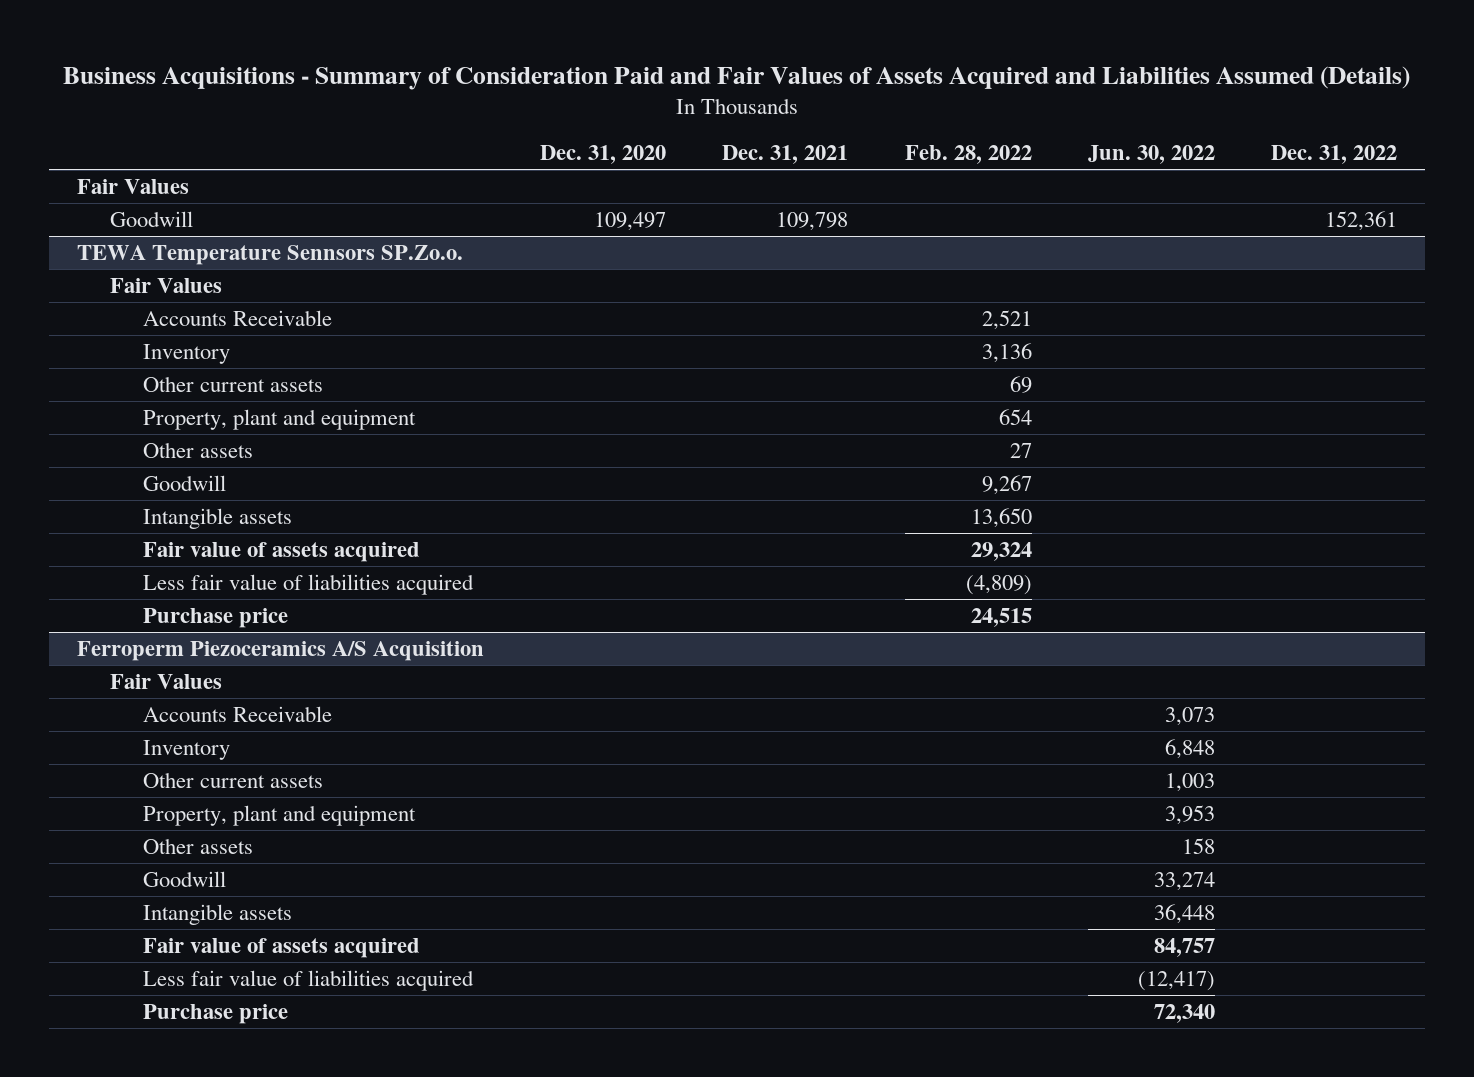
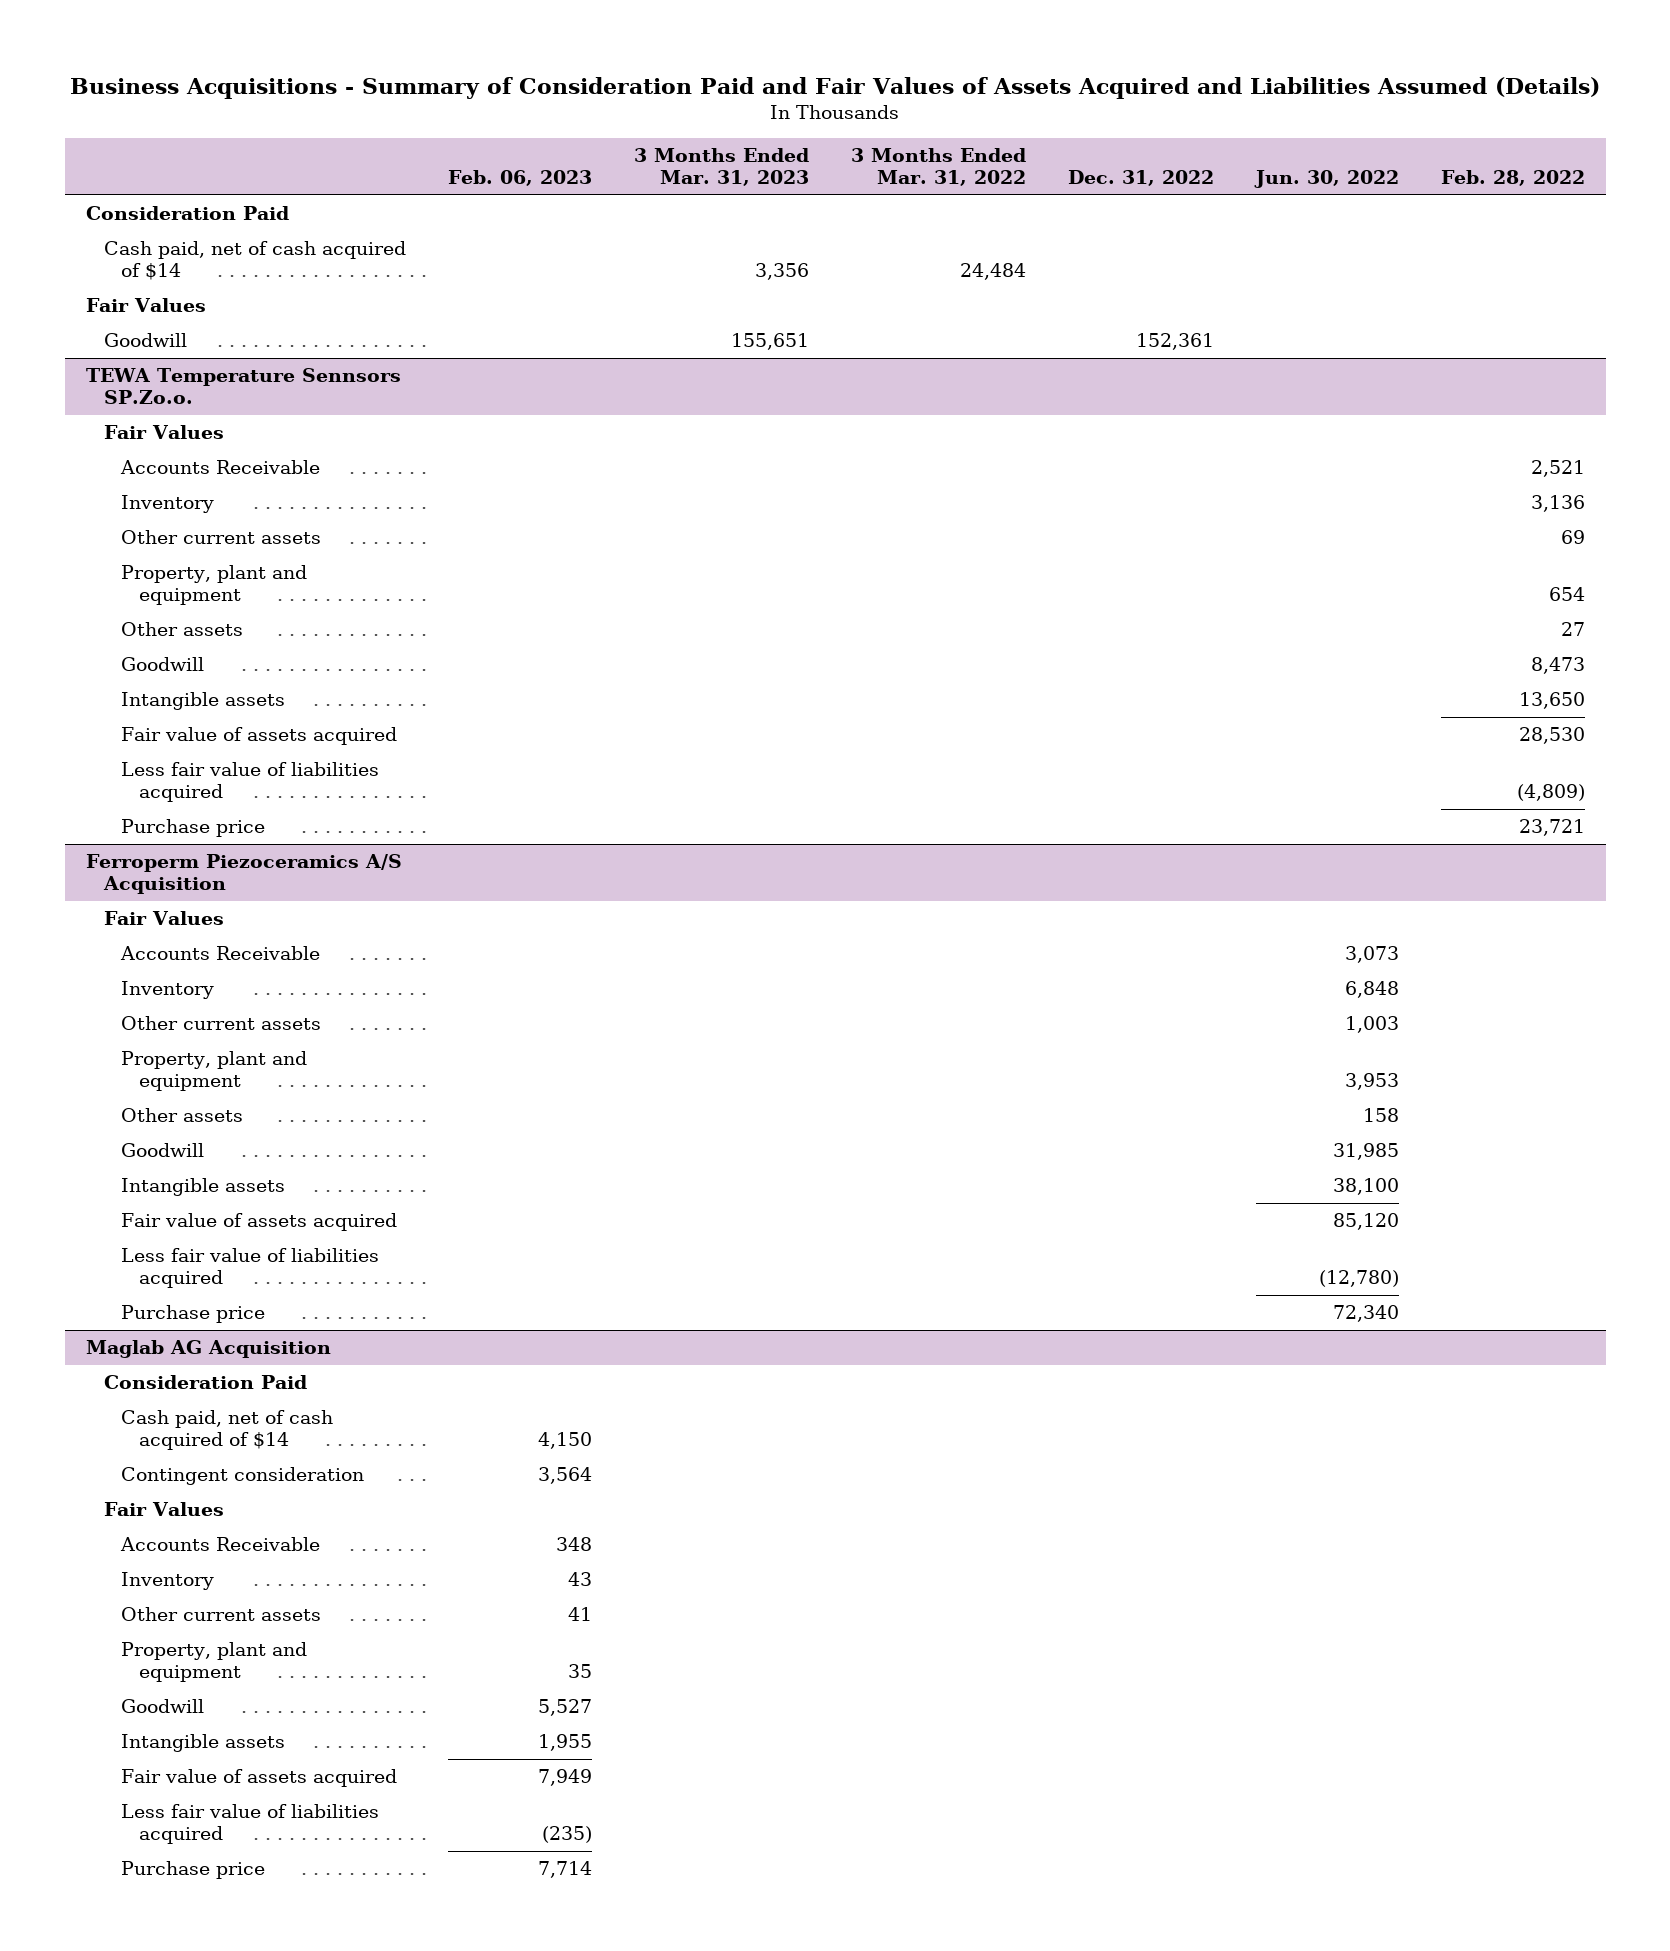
[540,145,667,165] Dec. 31, 2020 -> none
[722,145,849,165] Dec. 31, 2021 -> none
none -> [447,170,592,187] Feb. 06, 2023
none -> [633,147,809,187] 3 Months Ended Mar. 31, 2023
none -> [850,147,1026,187] 3 Months Ended Mar. 31, 2022
none -> [85,206,289,221] Consideration Paid
none -> [103,241,406,281] Cash paid, net of cash acquired of $14
[981,474,1032,495] 9,267 -> [1530,657,1585,675] 8,473
[970,541,1032,561] 29,324 -> [1518,727,1585,745] 28,530
[970,607,1032,627] 24,515 -> [1518,819,1585,837] 23,721
[1153,871,1215,891] 33,274 -> [1332,1143,1399,1161] 31,985
[1153,903,1215,924] 36,448 -> [1332,1178,1399,1196] 38,100
[1153,937,1215,957] 84,757 -> [1332,1213,1399,1231] 85,120
[1137,970,1215,991] (12,417) -> [1318,1270,1399,1288] (12,780)
none -> [85,1340,331,1359] Maglab AG Acquisition
none -> [103,1375,307,1390] Consideration Paid
none -> [121,1410,334,1451] Cash paid, net of cash acquired of $14
none -> [121,1467,365,1486] Contingent consideration
none -> [103,1502,224,1517] Fair Values
none -> [120,1537,321,1552] Accounts Receivable
none -> [121,1572,215,1591] Inventory
none -> [121,1607,322,1622] Other current assets
none -> [121,1642,308,1683] Property, plant and equipment
none -> [121,1699,205,1714] Goodwill
none -> [121,1734,286,1753] Intangible assets
none -> [121,1769,398,1788] Fair value of assets acquired
none -> [121,1804,380,1845] Less fair value of liabilities acquired
none -> [121,1861,266,1880] Purchase price

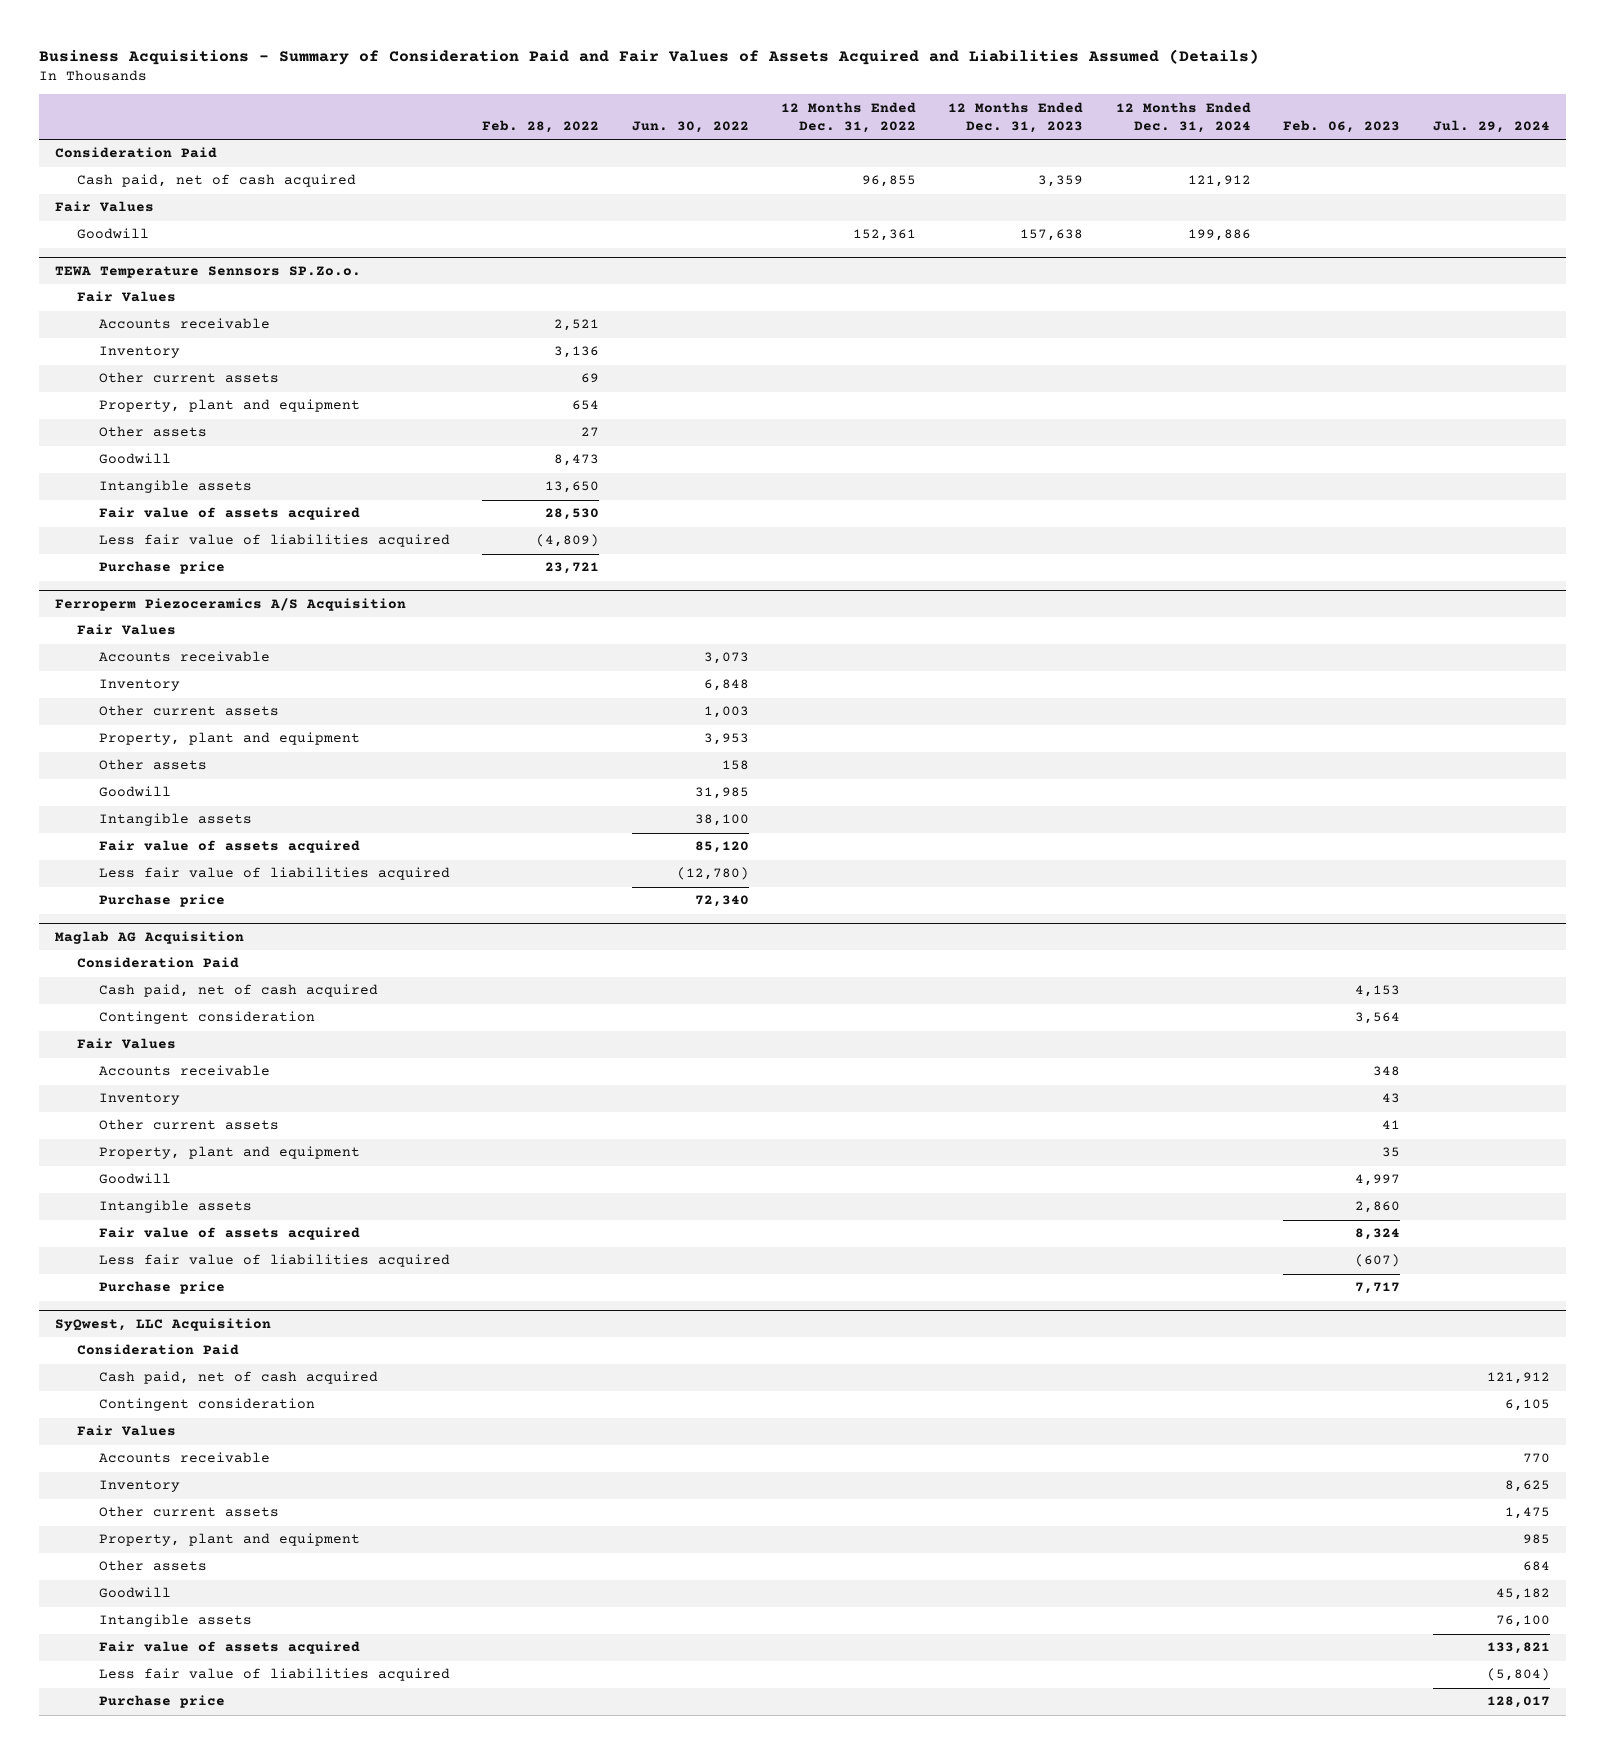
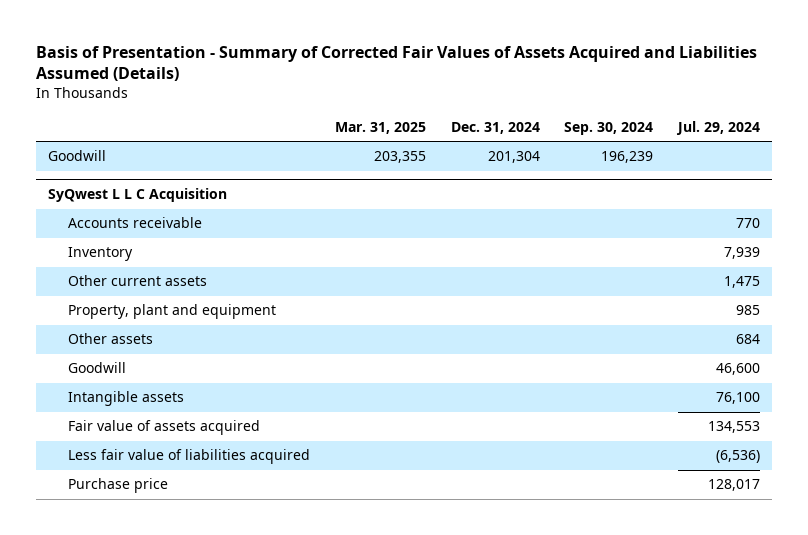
[38,48,1259,65] Business Acquisitions - Summary of Consideration Paid and Fair Values of Assets Acquired and Liabilities Assumed (Details) -> [35,45,757,82] Basis of Presentation - Summary of Corrected Fair Values of Assets Acquired and Liabilities Assumed (Details)
[482,119,600,133] Feb. 28, 2022 -> none
[631,120,749,133] Jun. 30, 2022 -> none
[781,101,917,133] 12 Months Ended Dec. 31, 2022 -> none
[948,101,1084,133] 12 Months Ended Dec. 31, 2023 -> none
[1115,101,1251,133] 12 Months Ended Dec. 31, 2024 -> none
[1283,119,1401,133] Feb. 06, 2023 -> none
none -> [334,121,426,134] Mar. 31, 2025
none -> [450,121,540,134] Dec. 31, 2024
none -> [564,121,654,135] Sep. 30, 2024
[54,147,217,159] Consideration Paid -> none
[76,174,356,188] Cash paid, net of cash acquired -> none
[54,201,154,213] Fair Values -> none
[54,265,361,278] TEWA Temperature Sennsors SP.Zo.o. -> none
[76,291,176,303] Fair Values -> none
[98,318,270,330] Accounts receivable -> none
[98,346,180,359] Inventory -> none
[98,372,279,384] Other current assets -> none
[98,399,360,413] Property, plant and equipment -> none
[98,426,207,438] Other assets -> none
[98,453,171,465] Goodwill -> none
[98,480,252,494] Intangible assets -> none
[98,507,360,521] Fair value of assets acquired -> none
[98,534,450,548] Less fair value of liabilities acquired -> none
[98,561,225,575] Purchase price -> none
[54,597,406,611] Ferroperm Piezoceramics A/S Acquisition -> none
[76,624,176,636] Fair Values -> none
[98,651,270,663] Accounts receivable -> none
[98,679,180,692] Inventory -> none
[98,705,279,717] Other current assets -> none
[98,732,360,746] Property, plant and equipment -> none
[98,759,207,771] Other assets -> none
[98,786,171,798] Goodwill -> none
[98,813,252,827] Intangible assets -> none
[98,840,360,854] Fair value of assets acquired -> none
[98,867,450,881] Less fair value of liabilities acquired -> none
[98,894,225,908] Purchase price -> none
[54,930,244,944] Maglab AG Acquisition -> none
[76,957,239,969] Consideration Paid -> none
[98,984,378,998] Cash paid, net of cash acquired -> none
[98,1011,315,1025] Contingent consideration -> none
[76,1038,176,1050] Fair Values -> none
[98,1065,270,1077] Accounts receivable -> none
[98,1093,180,1106] Inventory -> none
[98,1119,279,1131] Other current assets -> none
[98,1146,360,1160] Property, plant and equipment -> none
[98,1173,171,1185] Goodwill -> none
[98,1200,252,1214] Intangible assets -> none
[98,1227,360,1241] Fair value of assets acquired -> none
[98,1254,450,1268] Less fair value of liabilities acquired -> none
[98,1281,225,1295] Purchase price -> none
[76,1344,239,1356] Consideration Paid -> none
[98,1371,378,1385] Cash paid, net of cash acquired -> none
[98,1398,315,1412] Contingent consideration -> none
[76,1425,176,1437] Fair Values -> none
[54,1317,271,1331] SyQwest, LLC Acquisition -> [48,188,228,203] SyQwest L L C Acquisition
[1504,1480,1550,1493] 8,625 -> [723,247,760,260] 7,939
[1495,1588,1550,1601] 45,182 -> [715,363,760,376] 46,600
[1486,1642,1550,1655] 133,821 -> [707,421,760,434] 134,553
[1486,1668,1550,1682] (5,804) -> [715,450,760,464] (6,536)

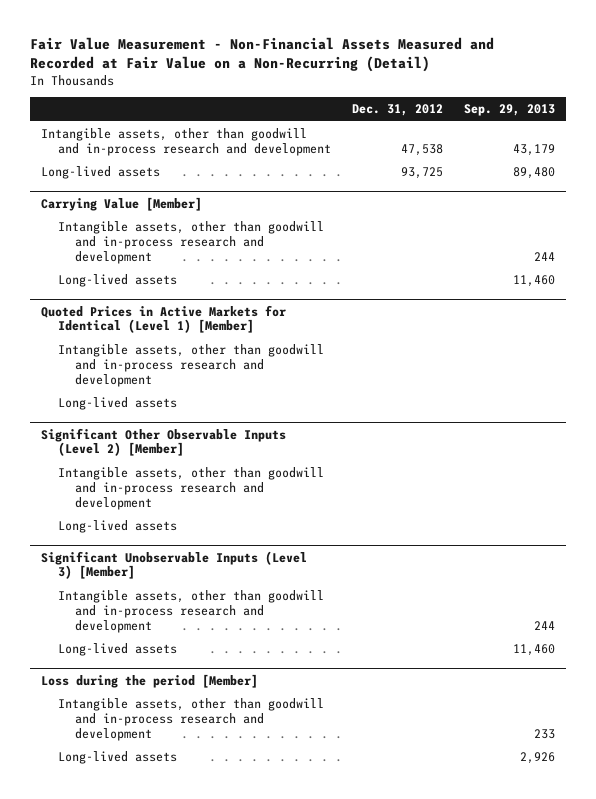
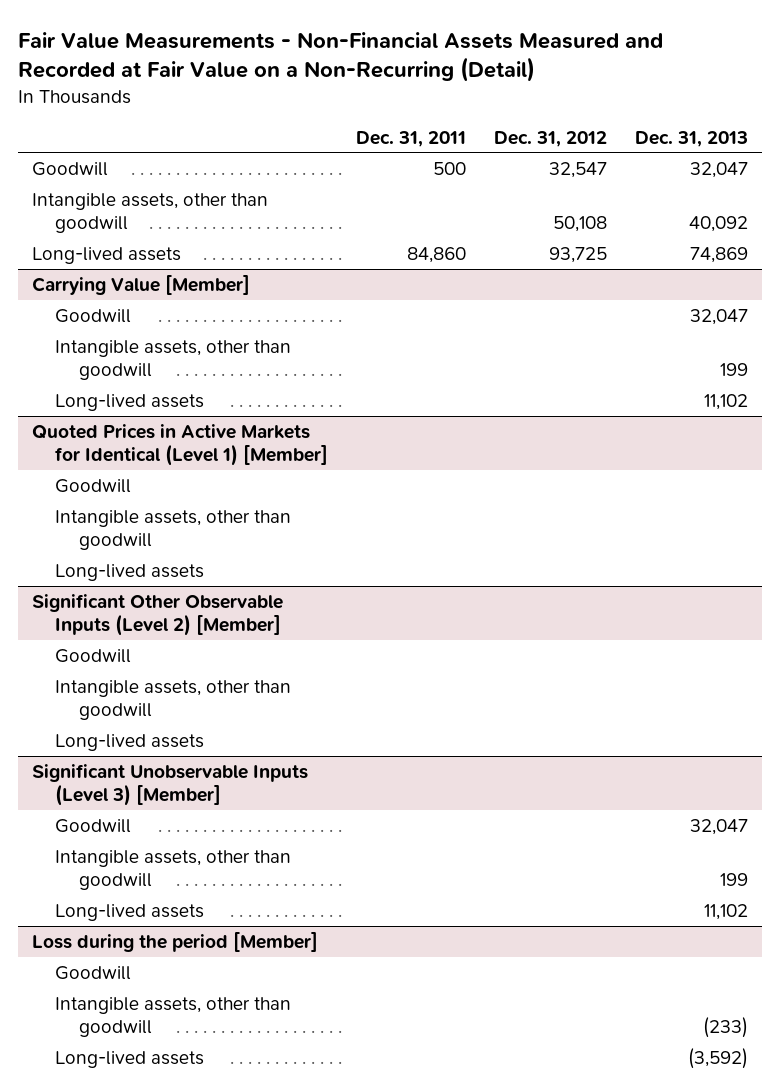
[30,37,495,73] Fair Value Measurement - Non-Financial Assets Measured and Recorded at Fair Value on a Non-Recurring (Detail) -> [18,31,664,83] Fair Value Measurements - Non-Financial Assets Measured and Recorded at Fair Value on a Non-Recurring (Detail)
[464,104,556,117] Sep. 29, 2013 -> none
none -> [356,130,467,147] Dec. 31, 2011
none -> [634,130,748,147] Dec. 31, 2013
none -> [32,161,109,176] Goodwill
[40,128,332,156] Intangible assets, other than goodwill and in-process research and development -> [32,192,269,234] Intangible assets, other than goodwill
[401,143,444,156] 47,538 -> [552,216,607,233] 50,108
none -> [55,308,132,323] Goodwill
[58,221,325,264] Intangible assets, other than goodwill and in-process research and development -> [55,339,292,381] Intangible assets, other than goodwill
none -> [55,478,132,493] Goodwill
[58,344,325,387] Intangible assets, other than goodwill and in-process research and development -> [55,509,292,551] Intangible assets, other than goodwill
none -> [55,648,132,663] Goodwill
[58,467,325,510] Intangible assets, other than goodwill and in-process research and development -> [55,679,292,721] Intangible assets, other than goodwill
none -> [55,818,132,833] Goodwill
[58,590,325,633] Intangible assets, other than goodwill and in-process research and development -> [55,849,292,891] Intangible assets, other than goodwill
none -> [55,965,132,980] Goodwill
[58,698,325,741] Intangible assets, other than goodwill and in-process research and development -> [55,996,292,1038] Intangible assets, other than goodwill

